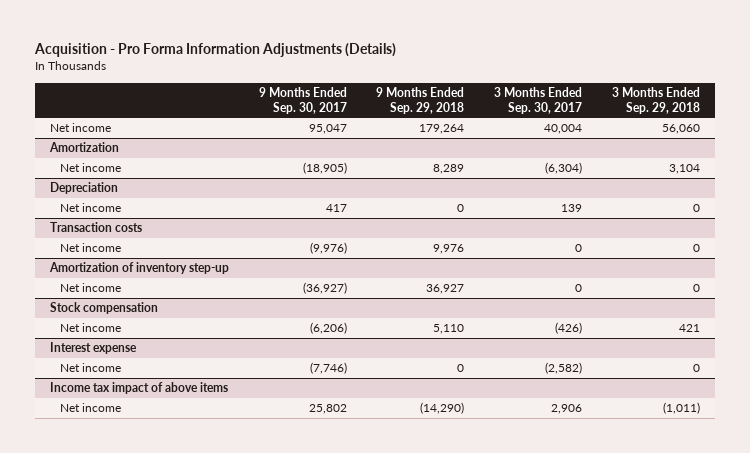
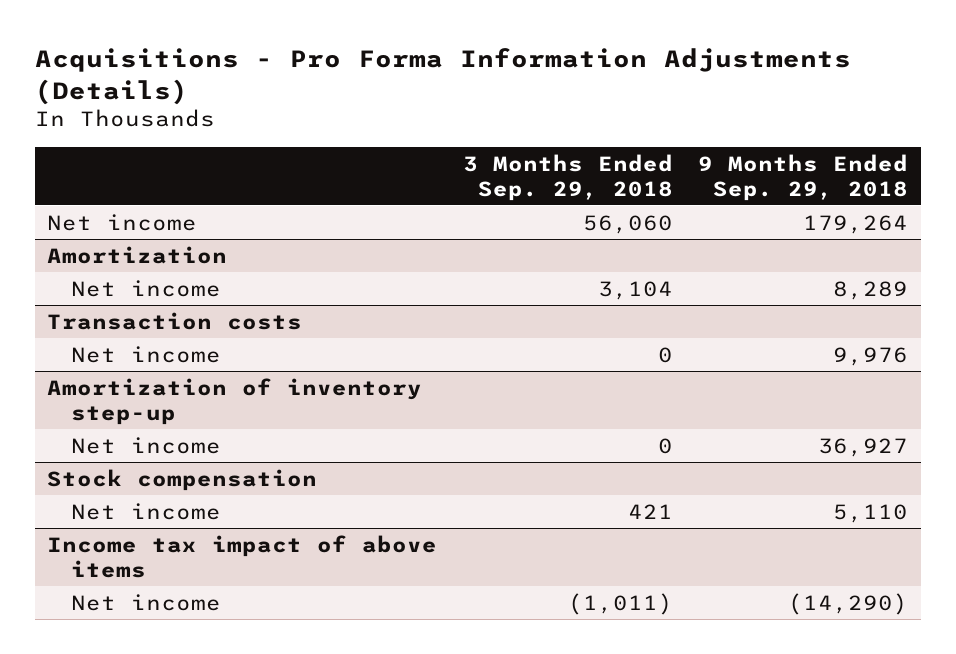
[34,43,397,58] Acquisition - Pro Forma Information Adjustments (Details) -> [34,47,851,105] Acquisitions - Pro Forma Information Adjustments (Details)
[258,86,347,114] 9 Months Ended Sep. 30, 2017 -> none
[494,86,583,114] 3 Months Ended Sep. 30, 2017 -> none
[50,182,119,195] Depreciation -> none
[60,203,122,213] Net income -> none
[50,342,138,355] Interest expense -> none
[60,363,122,373] Net income -> none

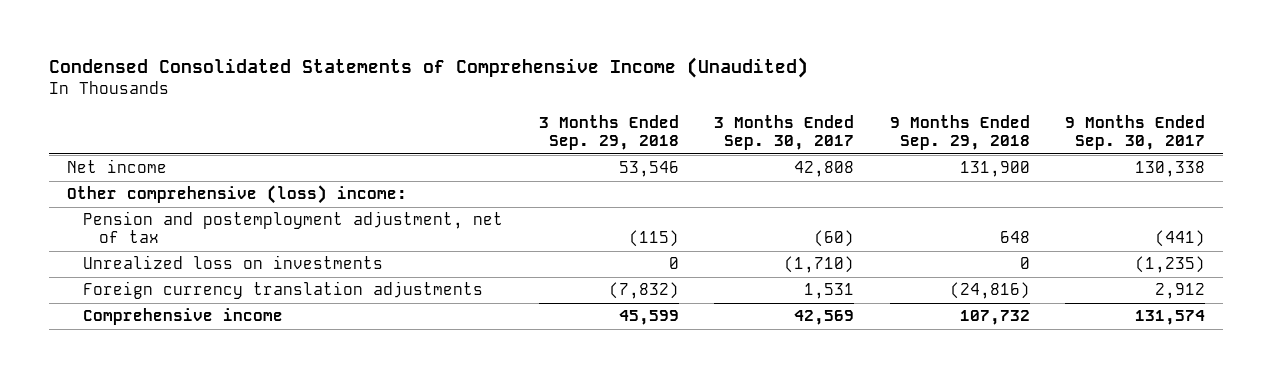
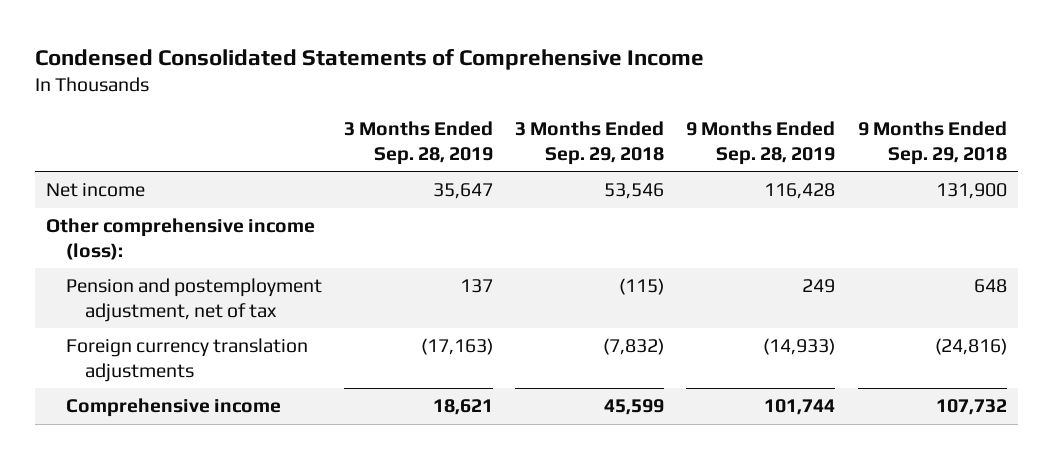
[49,57,809,79] Condensed Consolidated Statements of Comprehensive Income (Unaudited) -> [34,49,704,71] Condensed Consolidated Statements of Comprehensive Income
[714,115,855,151] 3 Months Ended Sep. 30, 2017 -> none
[1065,115,1206,151] 9 Months Ended Sep. 30, 2017 -> none
none -> [343,120,493,165] 3 Months Ended Sep. 28, 2019
none -> [686,120,836,165] 9 Months Ended Sep. 28, 2019
[66,185,407,205] Other comprehensive (loss) income: -> [45,218,315,260] Other comprehensive income (loss):
[83,255,384,270] Unrealized loss on investments -> none

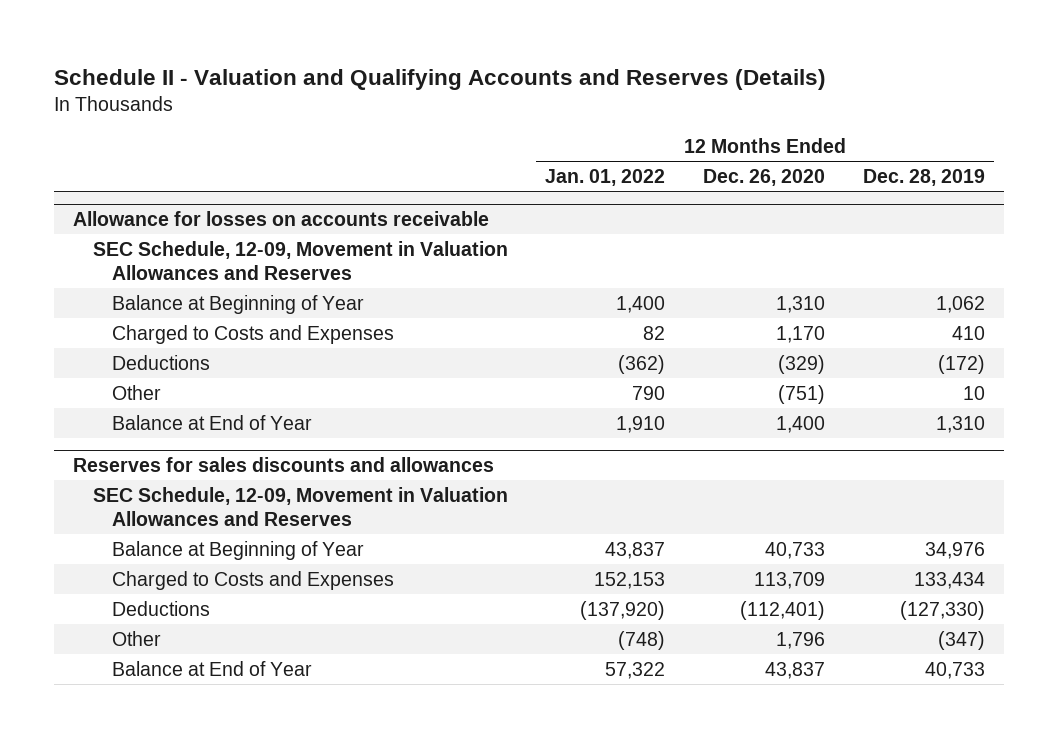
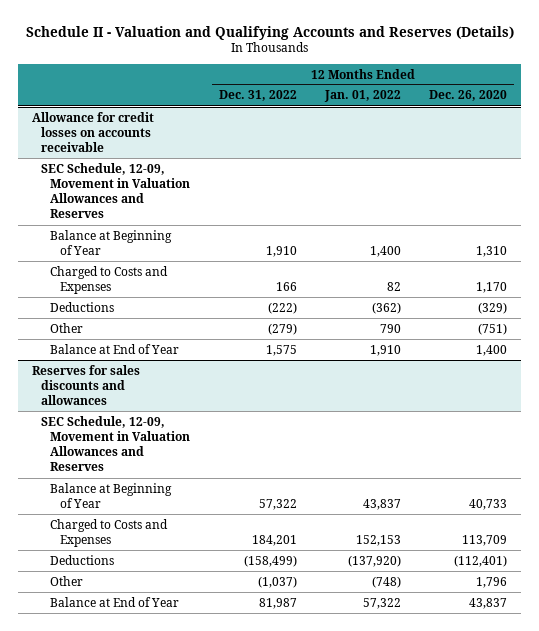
[862,168,985,186] Dec. 28, 2019 -> none
none -> [218,90,297,102] Dec. 31, 2022
[73,211,490,227] Allowance for losses on accounts receivable -> [32,111,155,153] Allowance for credit losses on accounts receivable

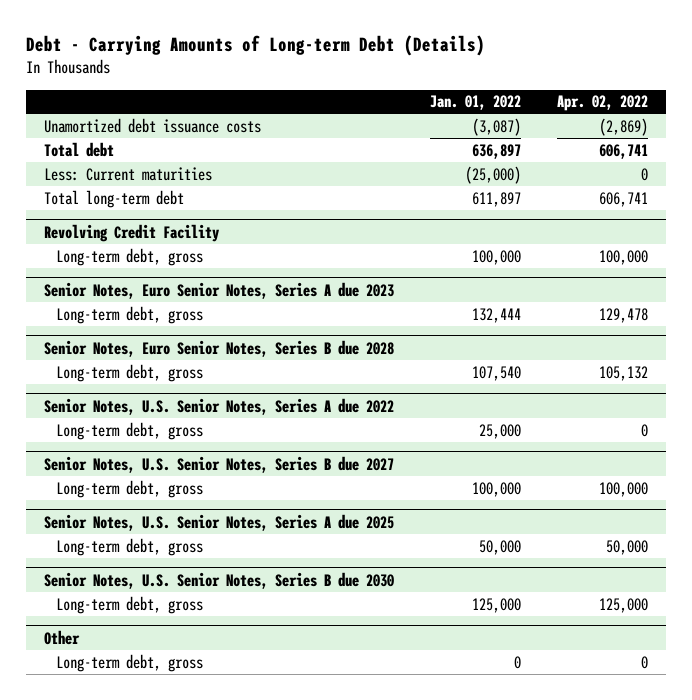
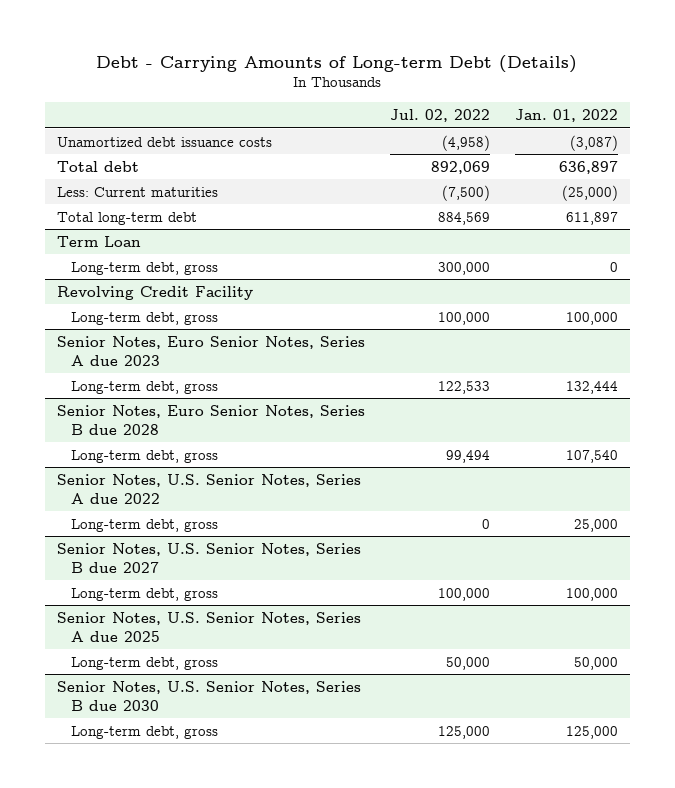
[556,95,648,112] Apr. 02, 2022 -> none
none -> [389,109,490,123] Jul. 02, 2022
none -> [57,235,142,247] Term Loan
none -> [70,261,218,275] Long-term debt, gross
[43,629,80,645] Other -> none
[56,653,204,672] Long-term debt, gross -> none

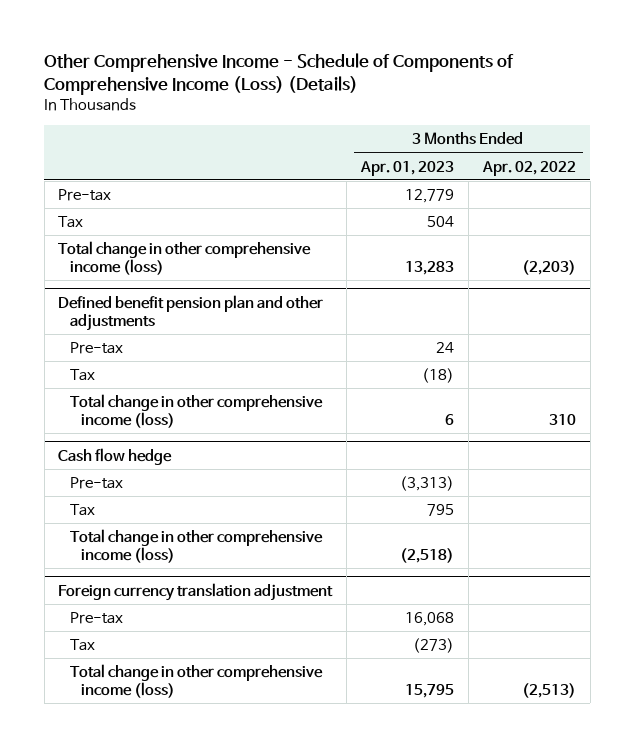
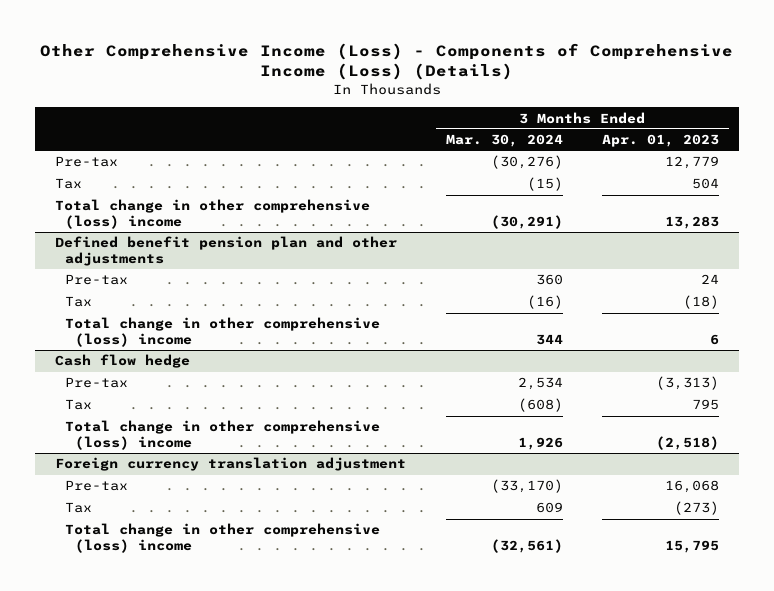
[44,53,515,96] Other Comprehensive Income - Schedule of Components of Comprehensive Income (Loss) (Details) -> [40,42,734,81] Other Comprehensive Income (Loss) - Components of Comprehensive Income (Loss) (Details)
[481,160,576,176] Apr. 02, 2022 -> none
none -> [445,134,563,148] Mar. 30, 2024
[58,241,312,275] Total change in other comprehensive income (loss) -> [54,199,370,229] Total change in other comprehensive (loss) income
[69,394,323,428] Total change in other comprehensive income (loss) -> [64,317,380,347] Total change in other comprehensive (loss) income
[69,529,323,563] Total change in other comprehensive income (loss) -> [64,420,380,450] Total change in other comprehensive (loss) income
[69,664,323,698] Total change in other comprehensive income (loss) -> [64,523,380,553] Total change in other comprehensive (loss) income

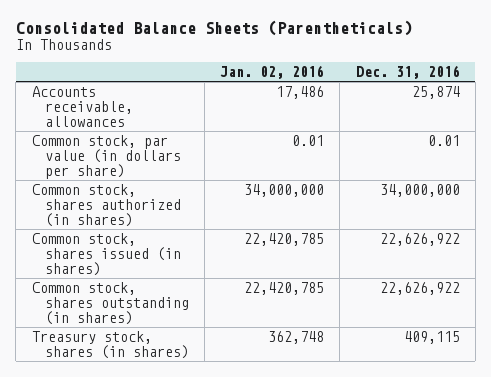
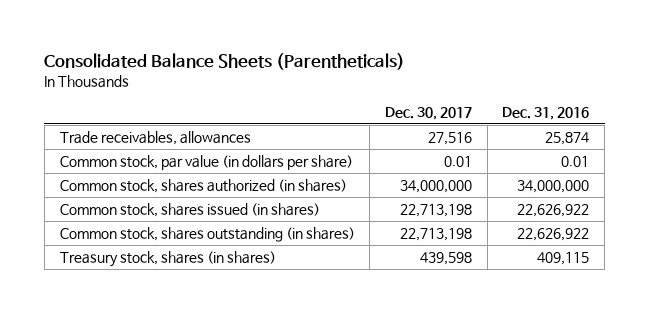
[220,65,325,80] Jan. 02, 2016 -> none
none -> [385,106,473,120] Dec. 30, 2017
[31,85,133,128] Accounts receivable, allowances -> [59,130,251,145] Trade receivables, allowances

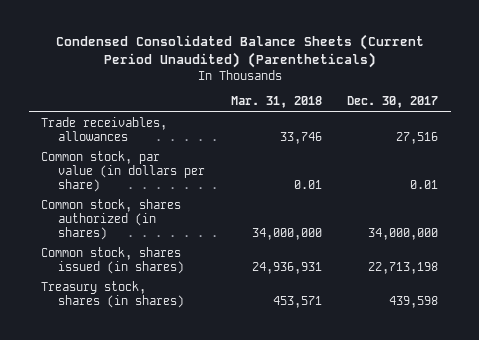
[44,52,406,70] Consolidated Balance Sheets (Parentheticals) -> [55,34,424,69] Condensed Consolidated Balance Sheets (Current Period Unaudited) (Parentheticals)
[502,106,590,120] Dec. 31, 2016 -> none
none -> [230,96,322,109] Mar. 31, 2018
[59,226,355,242] Common stock, shares outstanding (in shares) -> none

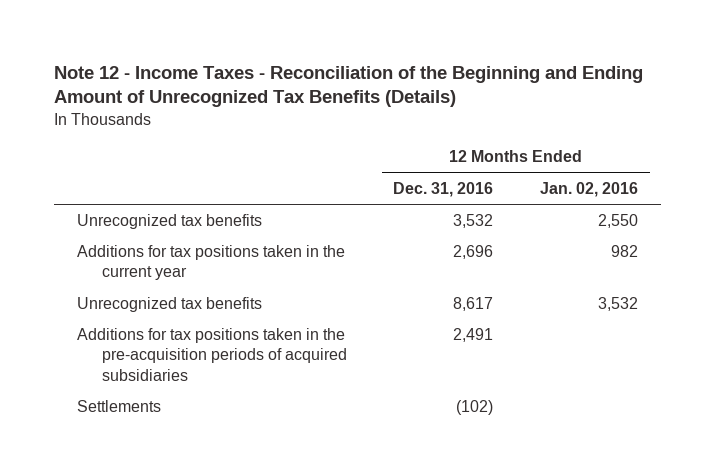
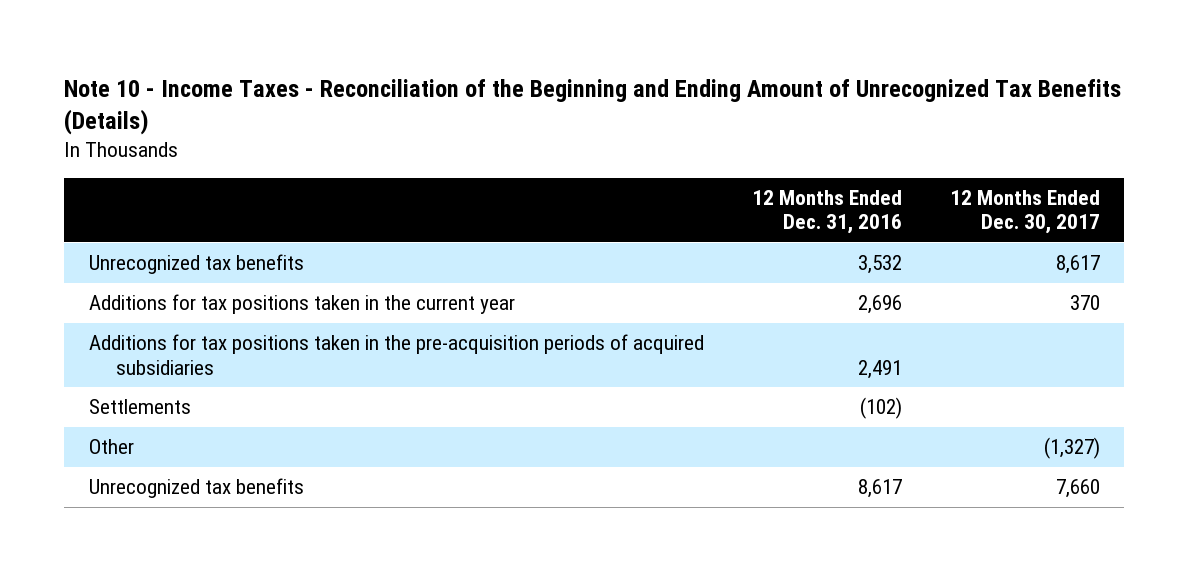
[53,65,643,108] Note 12 - Income Taxes - Reconciliation of the Beginning and Ending Amount of Unrecognized Tax Benefits (Details) -> [64,78,1122,135] Note 10 - Income Taxes - Reconciliation of the Beginning and Ending Amount of Unrecognized Tax Benefits (Details)
[540,181,639,197] Jan. 02, 2016 -> none
none -> [950,190,1101,235] 12 Months Ended Dec. 30, 2017
none -> [88,439,134,455] Other
[76,297,262,313] Unrecognized tax benefits -> [88,478,304,499] Unrecognized tax benefits

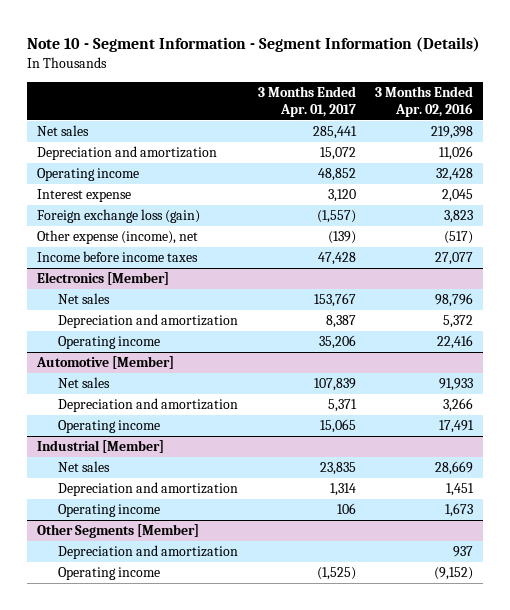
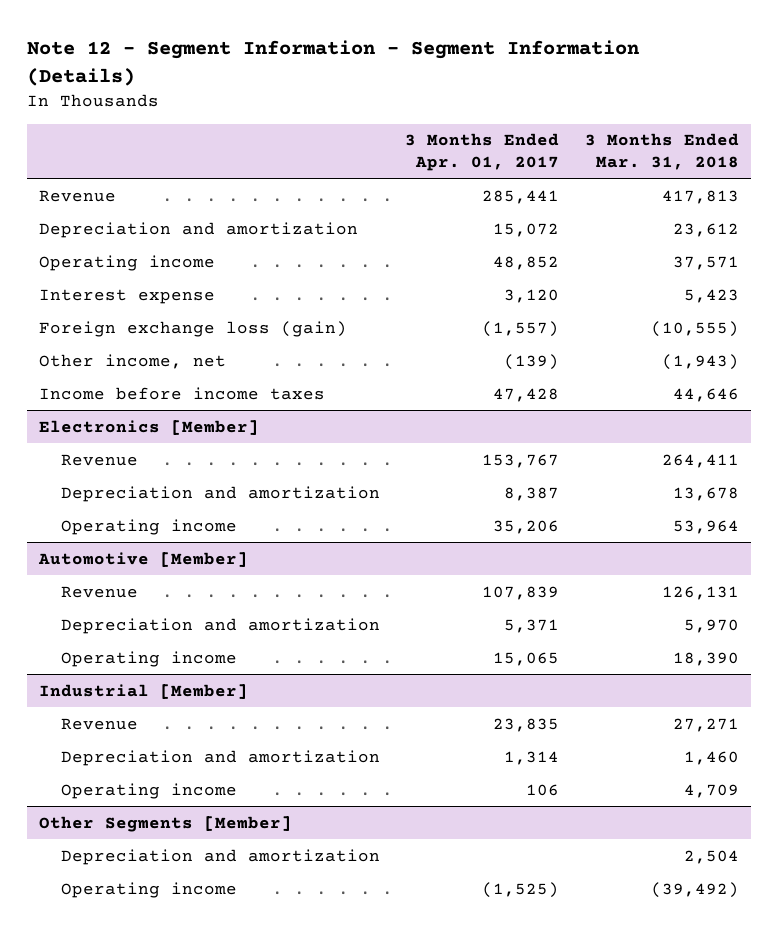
[27,37,481,53] Note 10 - Segment Information - Segment Information (Details) -> [26,40,639,86] Note 12 - Segment Information - Segment Information (Details)
[375,86,474,118] 3 Months Ended Apr. 02, 2016 -> none
none -> [584,133,739,170] 3 Months Ended Mar. 31, 2018
[37,125,90,137] Net sales -> [39,189,117,202] Revenue
[37,230,199,245] Other expense (income), net -> [39,353,227,369] Other income, net
[58,293,111,305] Net sales -> [61,453,139,466] Revenue
[58,377,111,389] Net sales -> [61,585,139,598] Revenue
[58,461,111,473] Net sales -> [61,717,139,730] Revenue

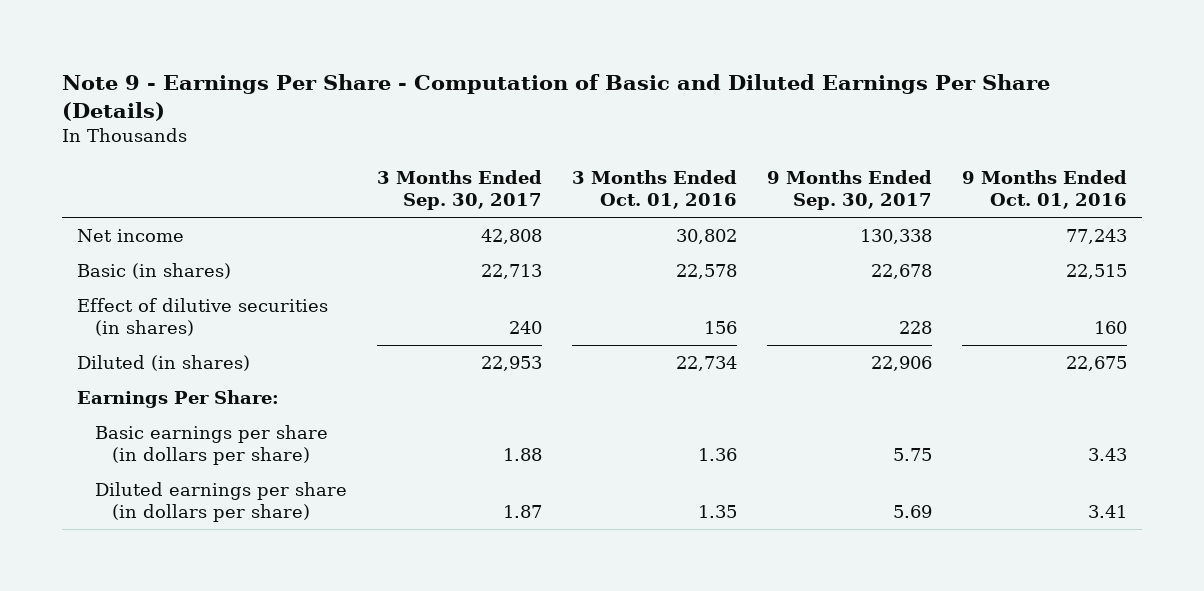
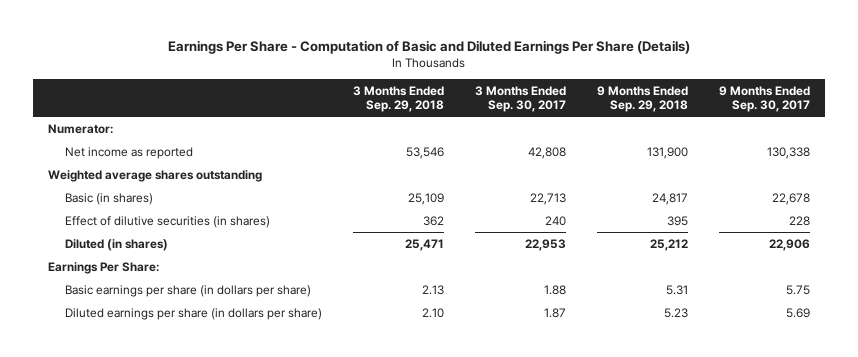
[62,74,1051,121] Note 9 - Earnings Per Share - Computation of Basic and Diluted Earnings Per Share (Details) -> [167,39,690,54] Earnings Per Share - Computation of Basic and Diluted Earnings Per Share (Details)
[571,170,737,210] 3 Months Ended Oct. 01, 2016 -> none
[961,170,1127,210] 9 Months Ended Oct. 01, 2016 -> none
none -> [352,85,444,112] 3 Months Ended Sep. 29, 2018
none -> [596,85,688,112] 9 Months Ended Sep. 29, 2018
none -> [47,123,113,134] Numerator:
[77,229,185,243] Net income -> [65,146,194,159] Net income as reported
none -> [47,169,262,182] Weighted average shares outstanding

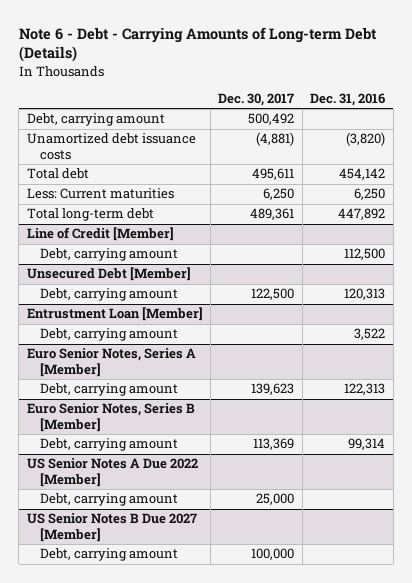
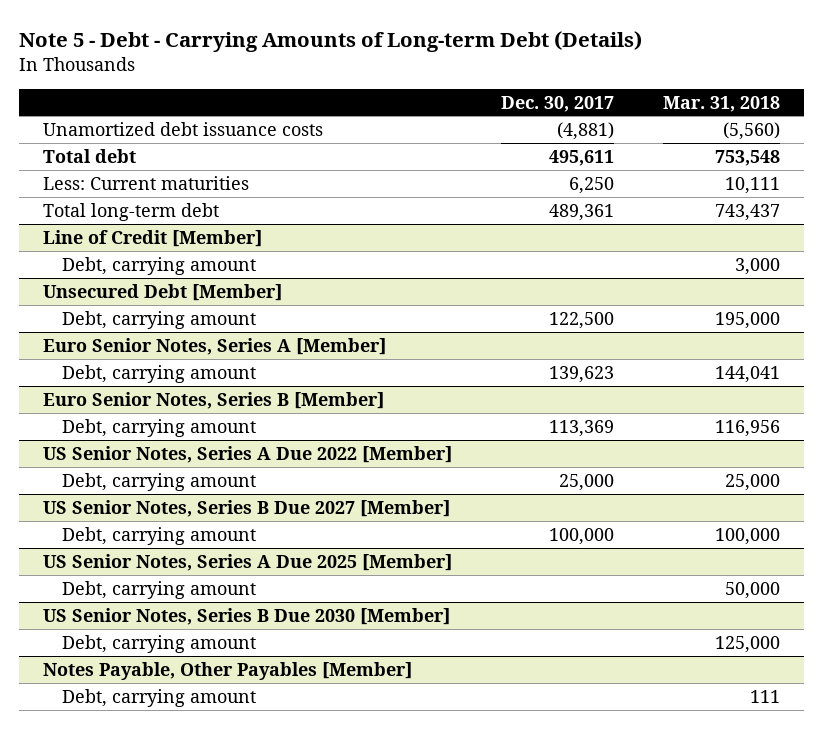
[18,26,377,63] Note 6 - Debt - Carrying Amounts of Long-term Debt (Details) -> [18,30,642,52] Note 5 - Debt - Carrying Amounts of Long-term Debt (Details)
[310,92,386,106] Dec. 31, 2016 -> none
none -> [662,95,780,112] Mar. 31, 2018
[26,113,165,127] Debt, carrying amount -> none
[26,307,203,322] Entrustment Loan [Member] -> none
[40,328,179,342] Debt, carrying amount -> none
[26,458,198,487] US Senior Notes A Due 2022 [Member] -> [43,445,453,463] US Senior Notes, Series A Due 2022 [Member]
[26,513,197,542] US Senior Notes B Due 2027 [Member] -> [43,499,451,517] US Senior Notes, Series B Due 2027 [Member]
none -> [43,553,453,571] US Senior Notes, Series A Due 2025 [Member]
none -> [61,580,256,599] Debt, carrying amount
none -> [43,607,451,625] US Senior Notes, Series B Due 2030 [Member]
none -> [61,634,256,653] Debt, carrying amount
none -> [43,661,413,680] Notes Payable, Other Payables [Member]
none -> [61,688,256,707] Debt, carrying amount

